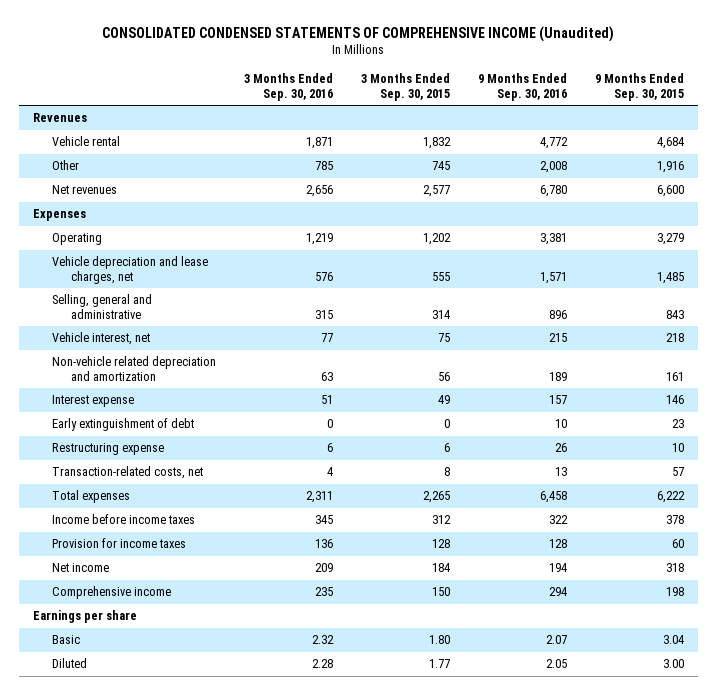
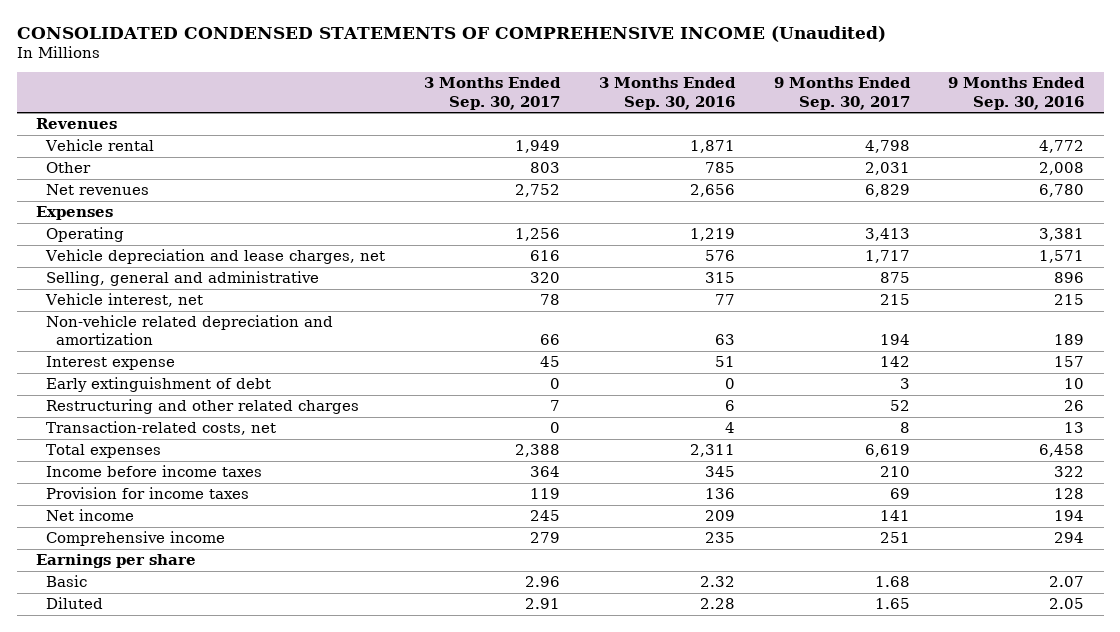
[361,73,451,101] 3 Months Ended Sep. 30, 2015 -> none
[595,73,685,101] 9 Months Ended Sep. 30, 2015 -> none
none -> [424,77,562,110] 3 Months Ended Sep. 30, 2017
none -> [773,77,911,110] 9 Months Ended Sep. 30, 2017
[51,443,164,456] Restructuring expense -> [46,399,360,415] Restructuring and other related charges

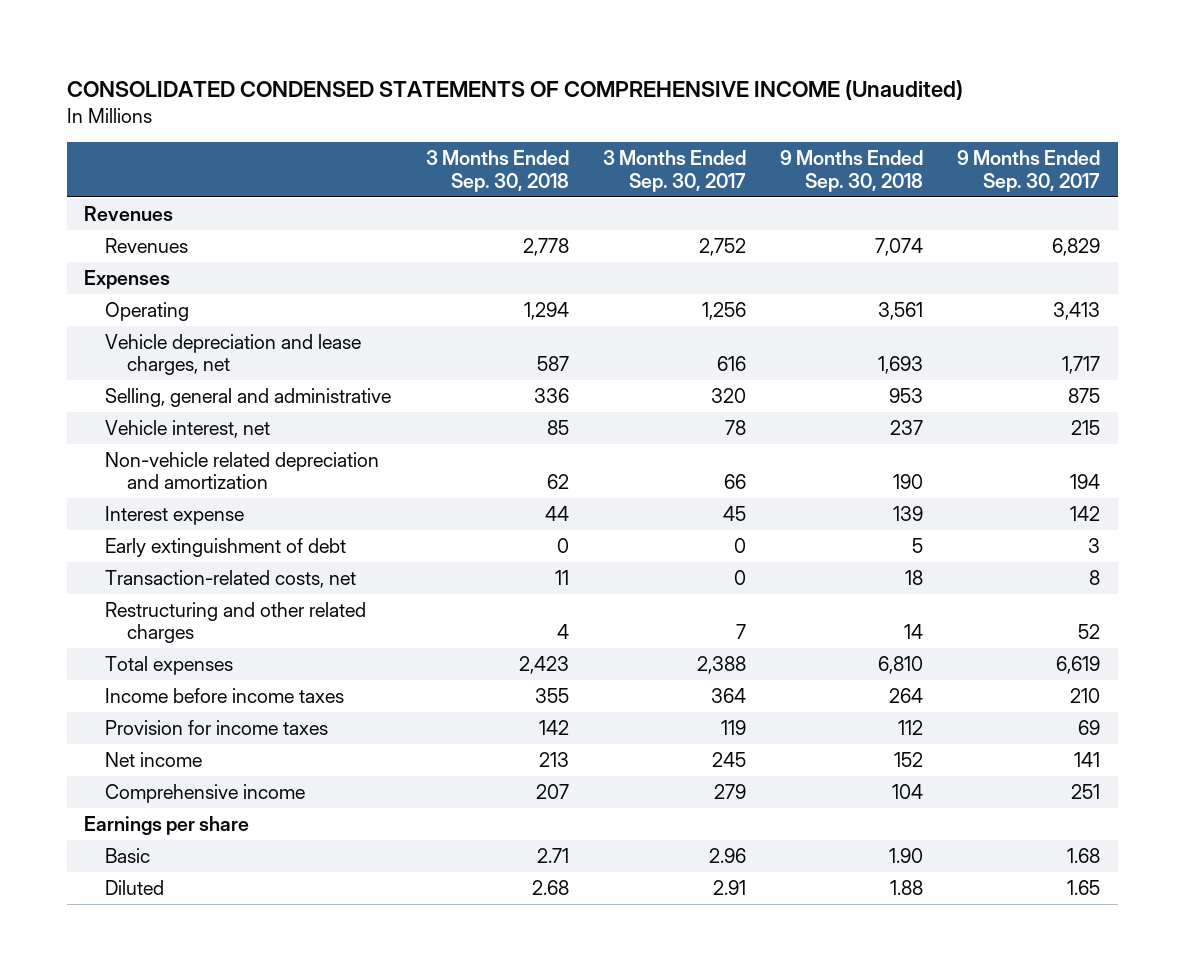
[598,77,736,110] 3 Months Ended Sep. 30, 2016 -> none
[948,77,1086,110] 9 Months Ended Sep. 30, 2016 -> none
none -> [425,150,569,192] 3 Months Ended Sep. 30, 2018
none -> [780,150,924,192] 9 Months Ended Sep. 30, 2018
[45,139,155,152] Vehicle rental -> none
[46,162,92,174] Other -> none
[46,184,150,196] Net revenues -> [105,237,189,253] Revenues
[46,399,360,415] Restructuring and other related charges -> [105,601,367,644] Restructuring and other related charges

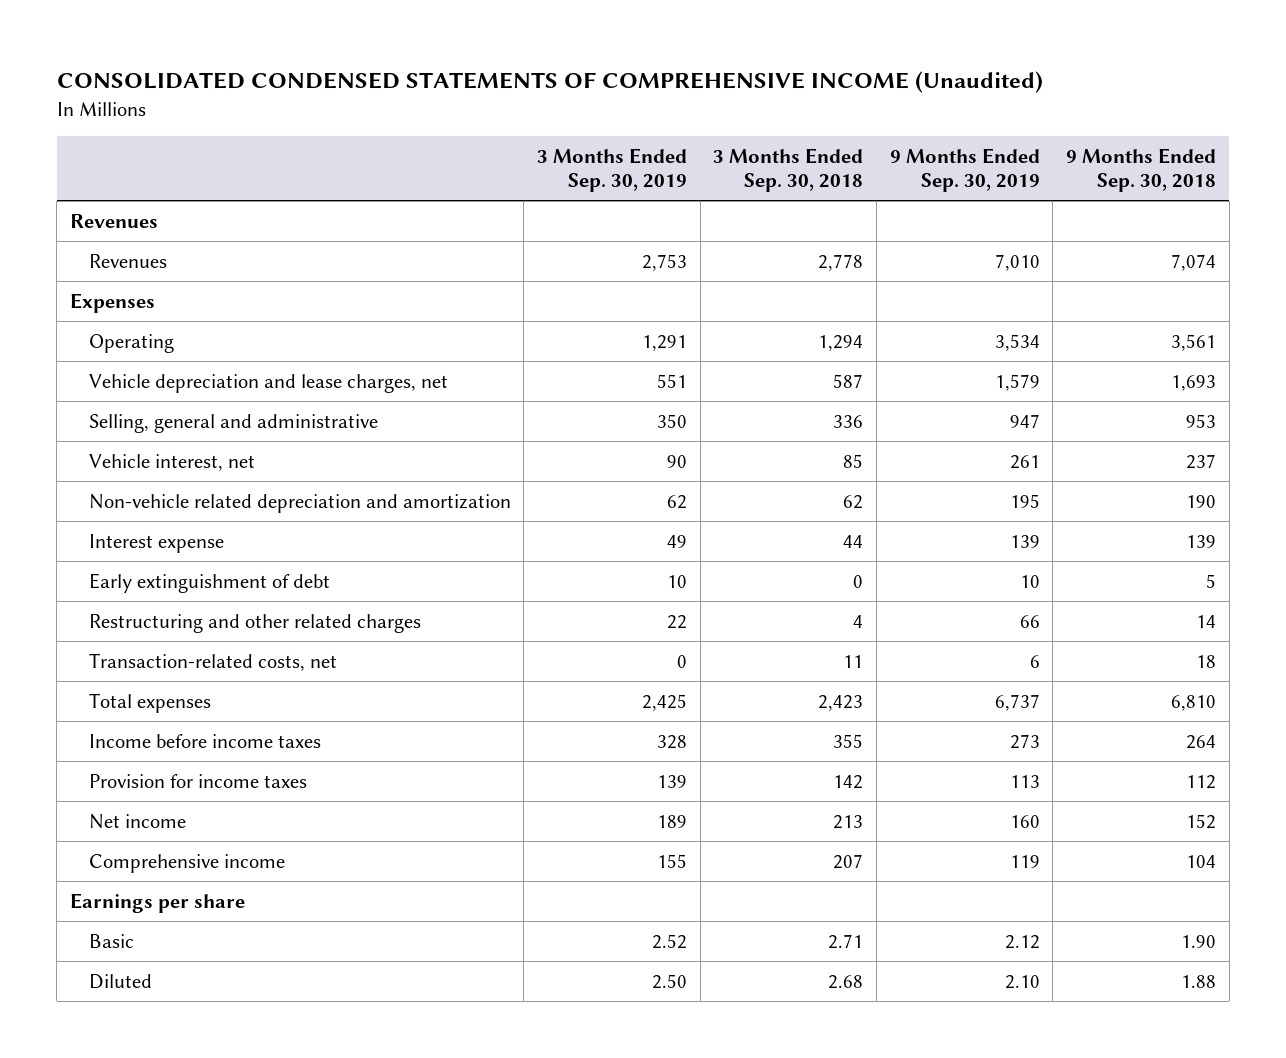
[602,150,746,192] 3 Months Ended Sep. 30, 2017 -> none
[957,150,1101,192] 9 Months Ended Sep. 30, 2017 -> none
none -> [536,147,687,192] 3 Months Ended Sep. 30, 2019
none -> [889,147,1040,192] 9 Months Ended Sep. 30, 2019
[105,569,357,588] Transaction-related costs, net -> [88,652,337,671] Transaction-related costs, net

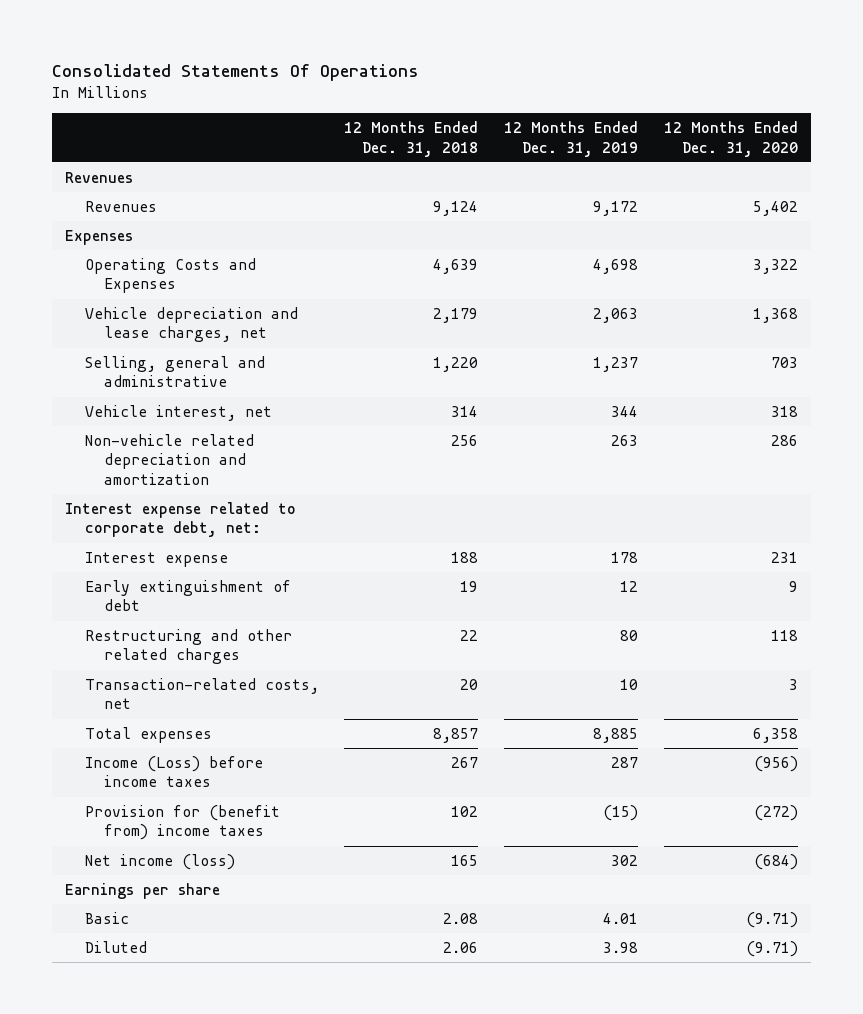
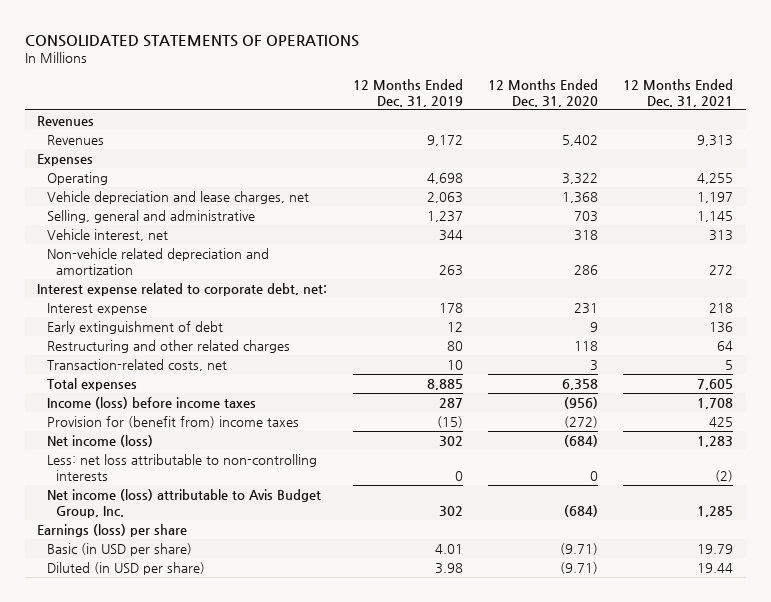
[52,63,420,81] Consolidated Statements Of Operations -> [24,34,359,47] CONSOLIDATED STATEMENTS OF OPERATIONS
[344,121,479,157] 12 Months Ended Dec. 31, 2018 -> none
none -> [623,78,734,107] 12 Months Ended Dec. 31, 2021
[84,258,256,294] Operating Costs and Expenses -> [46,172,108,186] Operating
[84,756,263,788] Income (Loss) before income taxes -> [46,397,256,410] Income (loss) before income taxes
none -> [46,454,317,482] Less: net loss attributable to non-controlling interests
none -> [46,489,321,519] Net income (loss) attributable to Avis Budget Group, Inc.
[65,883,221,900] Earnings per share -> [37,524,188,538] Earnings (loss) per share
[84,912,129,925] Basic -> [46,543,192,557] Basic (in USD per share)
[84,941,147,954] Diluted -> [46,562,205,576] Diluted (in USD per share)

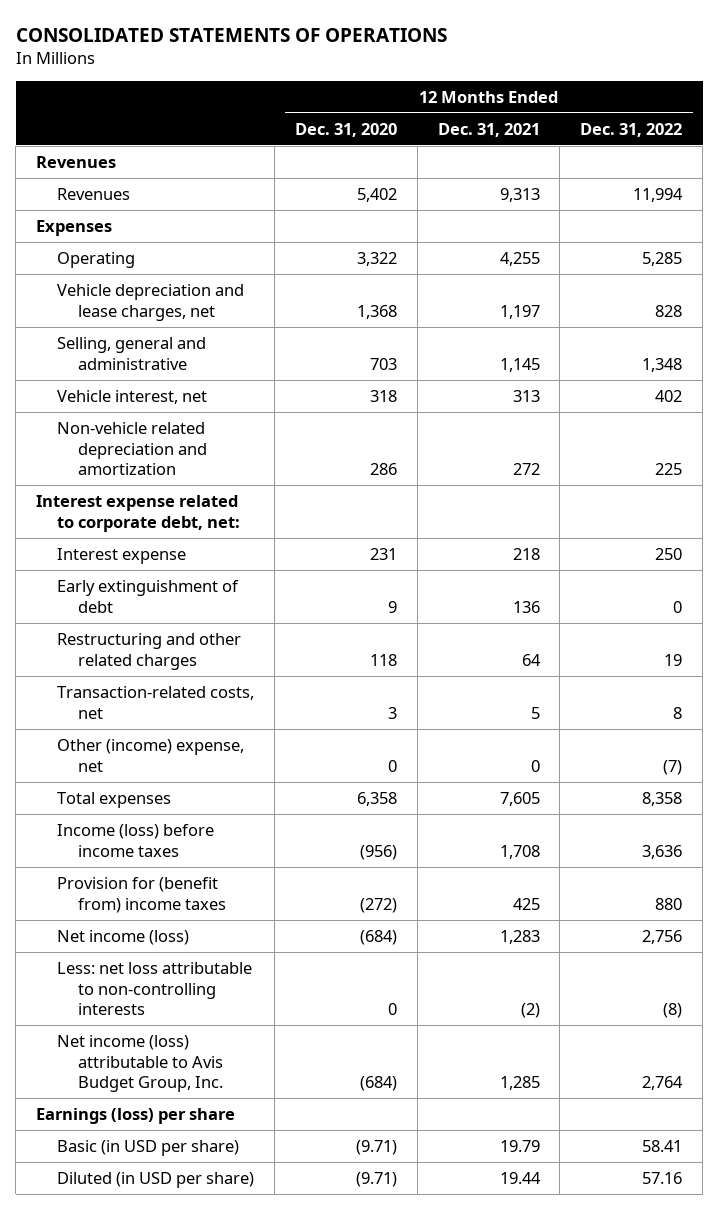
[352,78,463,107] 12 Months Ended Dec. 31, 2019 -> none
none -> [580,122,683,137] Dec. 31, 2022
none -> [56,739,244,772] Other (income) expense, net

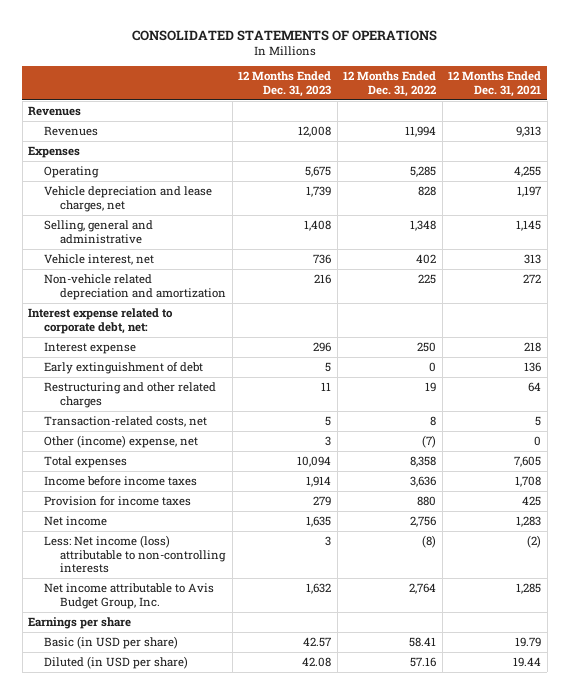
[294,122,397,137] Dec. 31, 2020 -> none
none -> [238,71,332,98] 12 Months Ended Dec. 31, 2023
[56,824,214,857] Income (loss) before income taxes -> [44,476,198,487] Income before income taxes
[56,877,226,913] Provision for (benefit from) income taxes -> [44,496,192,507] Provision for income taxes
[56,930,189,946] Net income (loss) -> [44,516,108,527] Net income
[56,962,252,1016] Less: net loss attributable to non-controlling interests -> [44,535,227,574] Less: Net income (loss) attributable to non-controlling interests
[56,1035,223,1093] Net income (loss) attributable to Avis Budget Group, Inc. -> [44,583,215,609] Net income attributable to Avis Budget Group, Inc.
[36,1108,236,1125] Earnings (loss) per share -> [28,617,132,630] Earnings per share

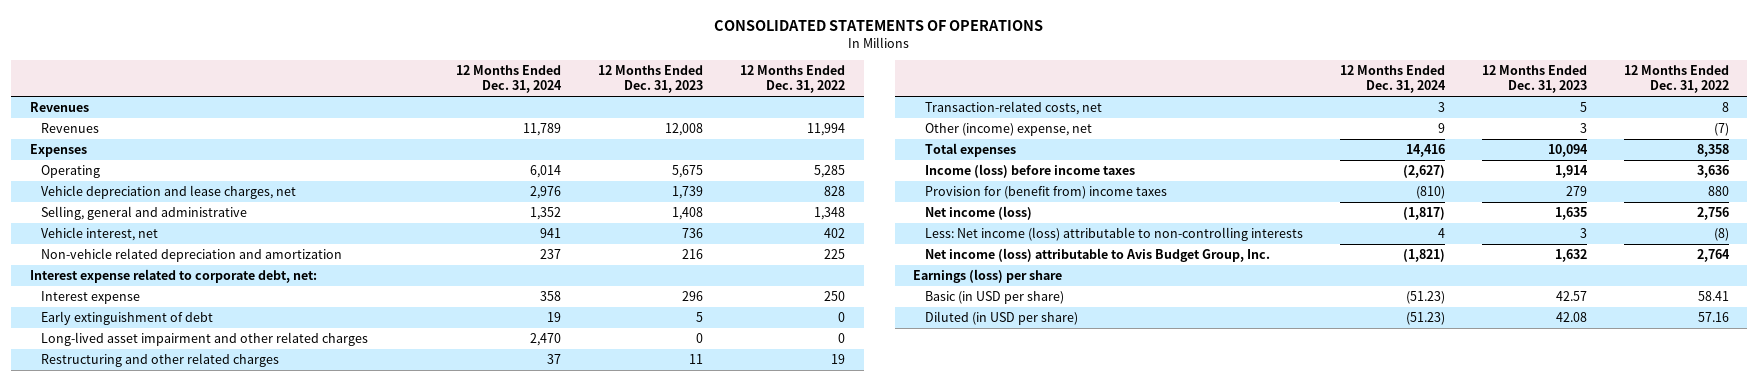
[448,71,542,98] 12 Months Ended Dec. 31, 2021 -> none
none -> [456,65,563,94] 12 Months Ended Dec. 31, 2024
none -> [41,332,369,347] Long-lived asset impairment and other related charges
[44,476,198,487] Income before income taxes -> [924,164,1135,179] Income (loss) before income taxes
[44,496,192,507] Provision for income taxes -> [924,186,1167,200] Provision for (benefit from) income taxes
[44,516,108,527] Net income -> [924,206,1032,221] Net income (loss)
[44,583,215,609] Net income attributable to Avis Budget Group, Inc. -> [924,248,1270,263] Net income (loss) attributable to Avis Budget Group, Inc.
[28,617,132,630] Earnings per share -> [913,269,1063,284] Earnings (loss) per share

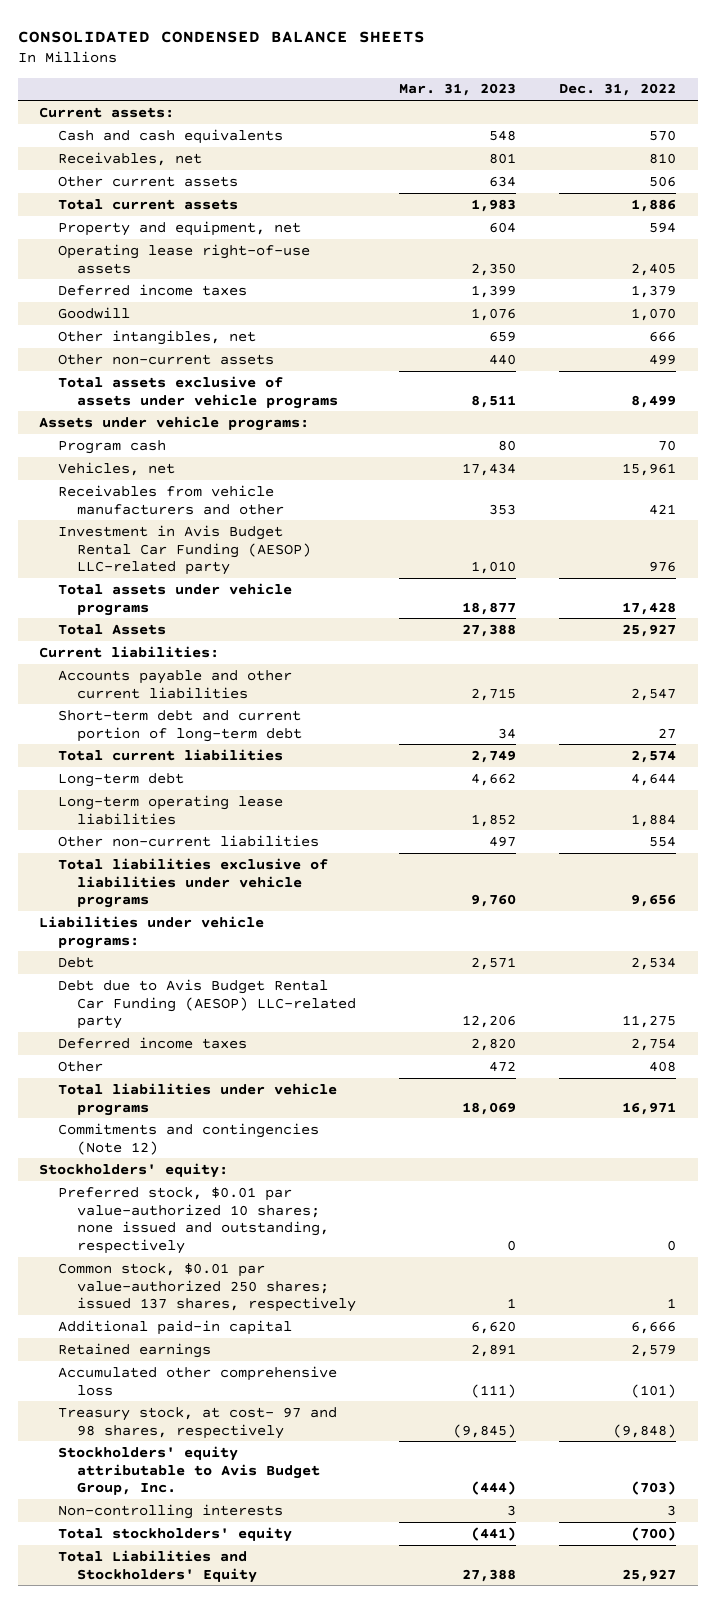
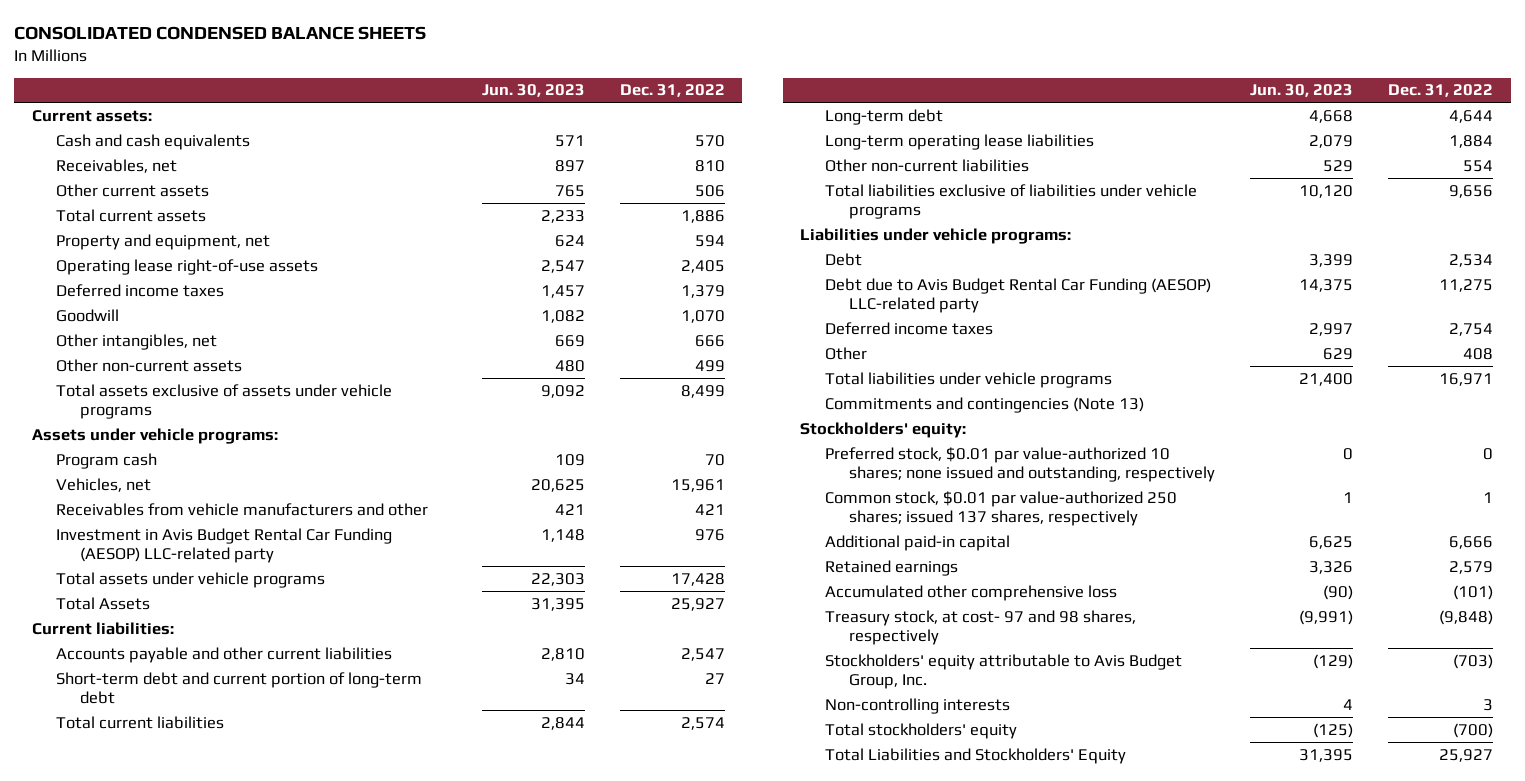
[399,83,517,97] Mar. 31, 2023 -> none
none -> [481,84,585,98] Jun. 30, 2023
[58,1122,320,1155] Commitments and contingencies (Note 12) -> [824,396,1144,413] Commitments and contingencies (Note 13)

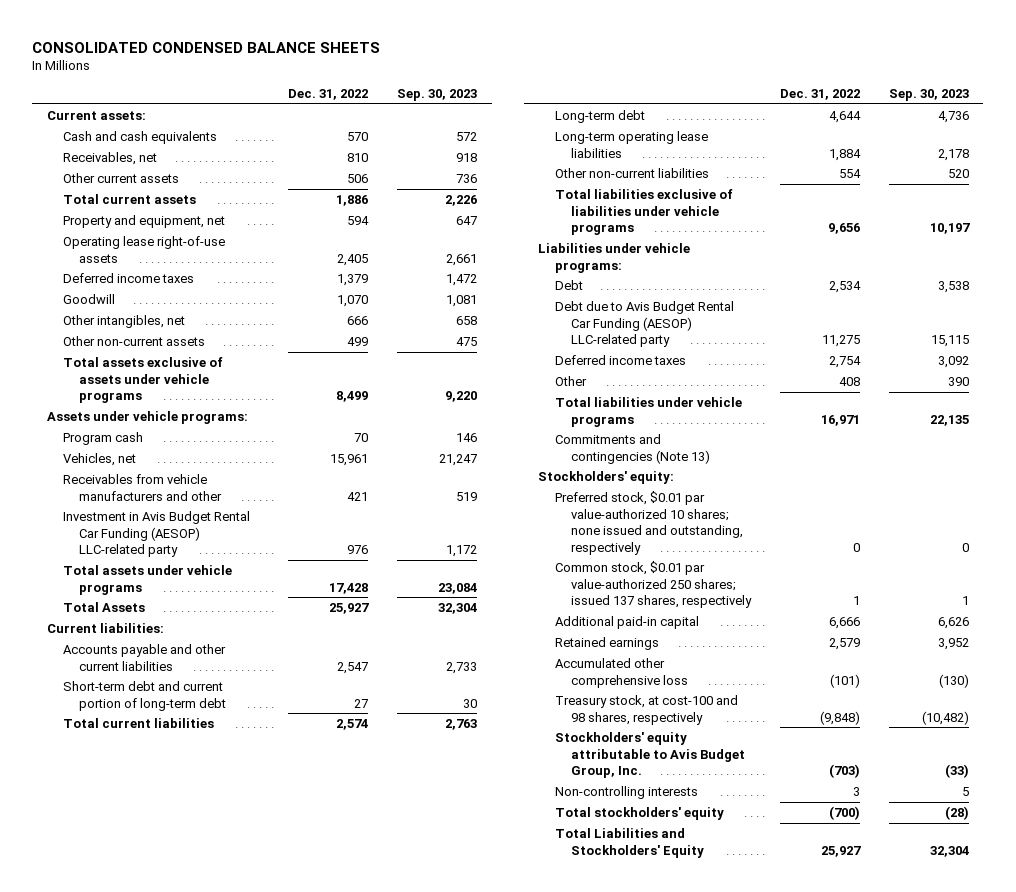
[481,84,585,98] Jun. 30, 2023 -> none
none -> [397,88,478,101] Sep. 30, 2023
[824,609,1136,645] Treasury stock, at cost- 97 and 98 shares, respectively -> [554,694,738,725] Treasury stock, at cost-100 and 98 shares, respectively

